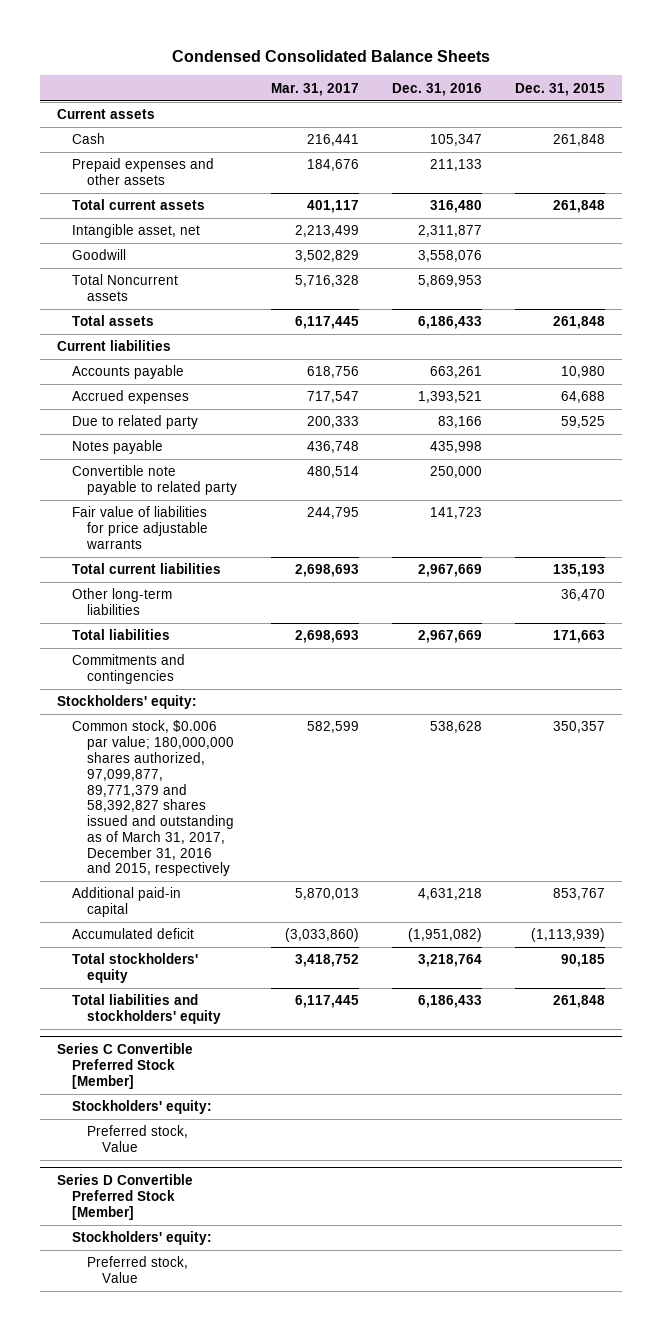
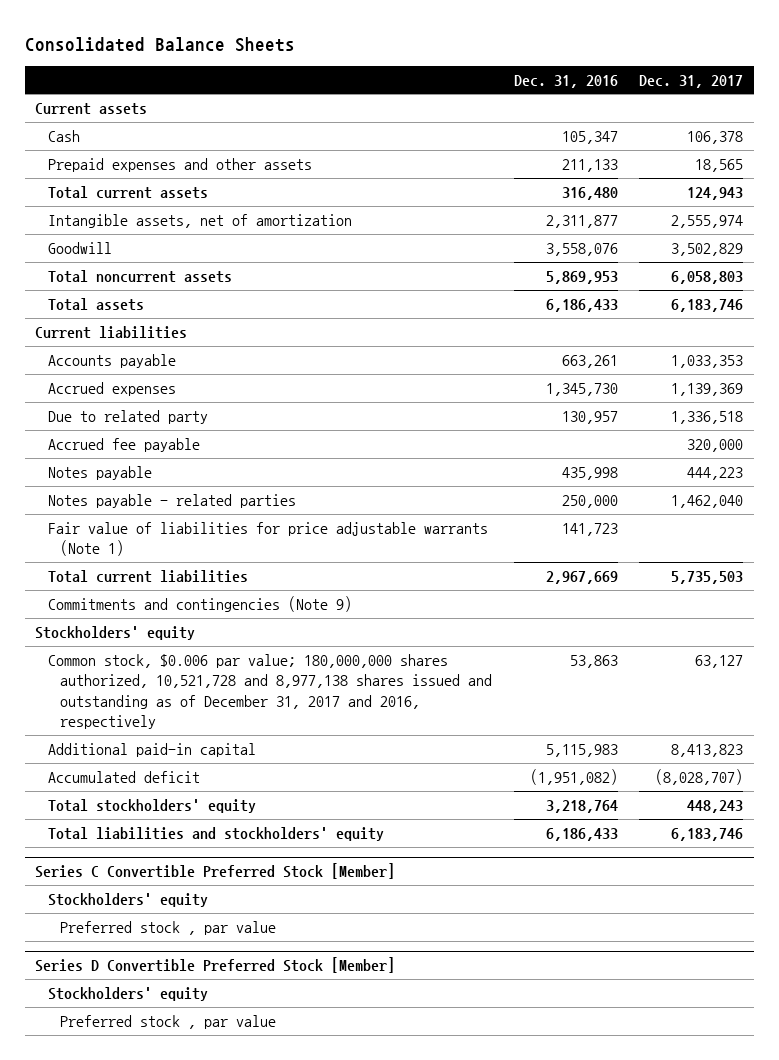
[172,49,491,62] Condensed Consolidated Balance Sheets -> [24,36,295,52] Consolidated Balance Sheets
[270,82,359,96] Mar. 31, 2017 -> none
[514,82,605,96] Dec. 31, 2015 -> none
none -> [639,74,744,88] Dec. 31, 2017
[72,224,201,239] Intangible asset, net -> [47,214,352,229] Intangible assets, net of amortization
[72,274,179,302] Total Noncurrent assets -> [47,270,232,284] Total noncurrent assets
[417,391,482,404] 1,393,521 -> [545,383,618,397] 1,345,730
[437,416,482,429] 83,166 -> [561,411,618,425] 130,957
none -> [47,438,200,453] Accrued fee payable
[72,465,238,496] Convertible note payable to related party -> none
none -> [47,494,296,509] Notes payable - related parties
[72,506,209,549] Fair value of liabilities for price adjustable warrants -> [47,522,488,557] Fair value of liabilities for price adjustable warrants (Note 1)
[72,588,173,616] Other long-term liabilities -> none
[72,629,171,641] Total liabilities -> none
[72,654,186,685] Commitments and contingencies -> [47,596,352,613] Commitments and contingencies (Note 9)
[57,695,198,710] Stockholders' equity: -> [35,626,196,641] Stockholders' equity
[72,720,235,877] Common stock, $0.006 par value; 180,000,000 shares authorized, 97,099,877, 89,771,379 and 58,392,827 shares issued and outstanding as of March 31, 2017, December 31, 2016 and 2015, respectively -> [47,654,493,729] Common stock, $0.006 par value; 180,000,000 shares authorized, 10,521,728 and 8,977,138 shares issued and outstanding as of December 31, 2017 and 2016, respectively
[429,721,482,734] 538,628 -> [569,655,618,669] 53,863
[417,888,482,901] 4,631,218 -> [545,744,618,758] 5,115,983
[72,1100,213,1115] Stockholders' equity: -> [47,893,208,908] Stockholders' equity
[87,1125,189,1153] Preferred stock, Value -> [60,921,277,936] Preferred stock , par value
[72,1231,213,1246] Stockholders' equity: -> [47,987,208,1002] Stockholders' equity
[87,1256,189,1284] Preferred stock, Value -> [60,1015,277,1030] Preferred stock , par value

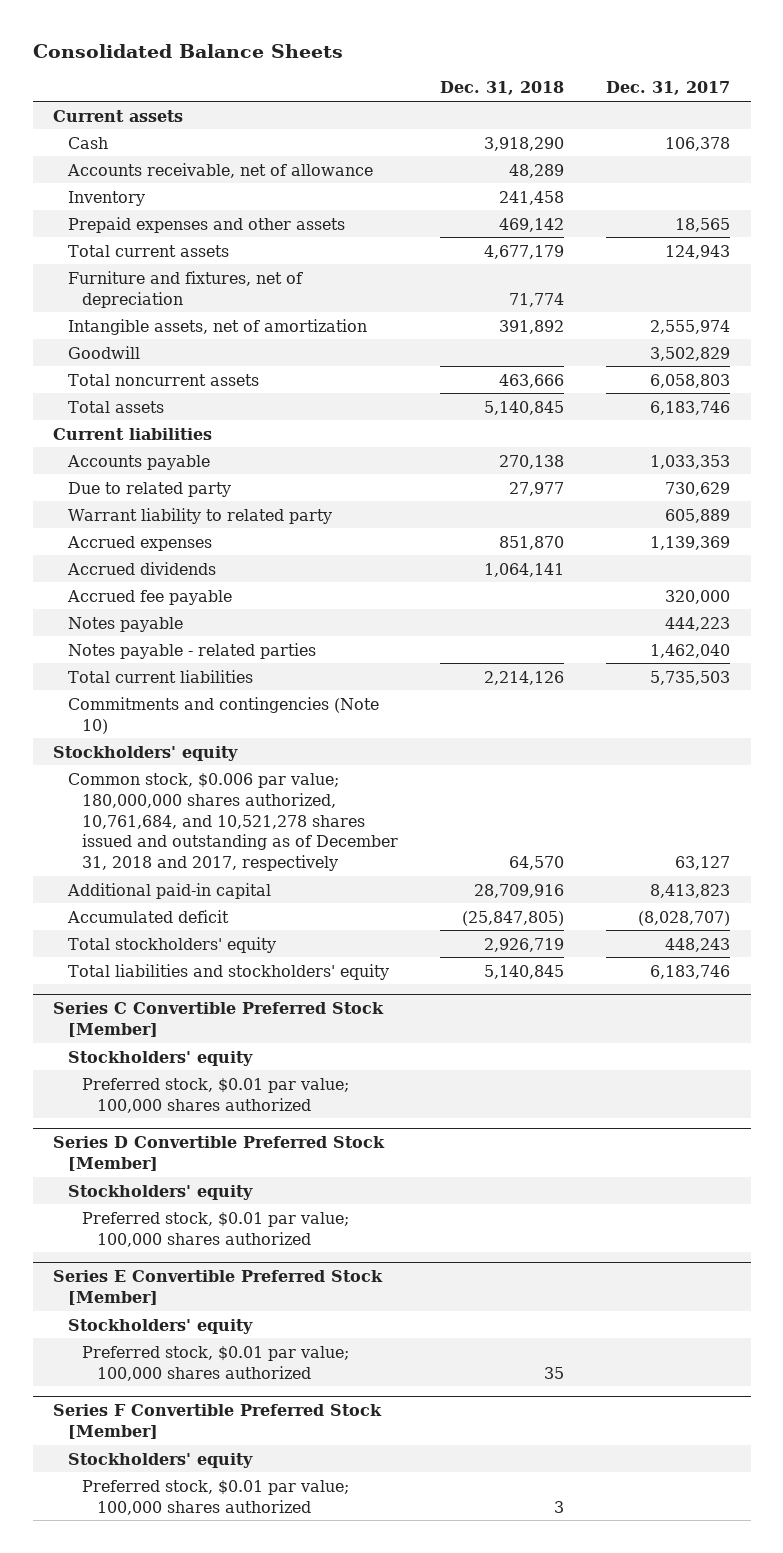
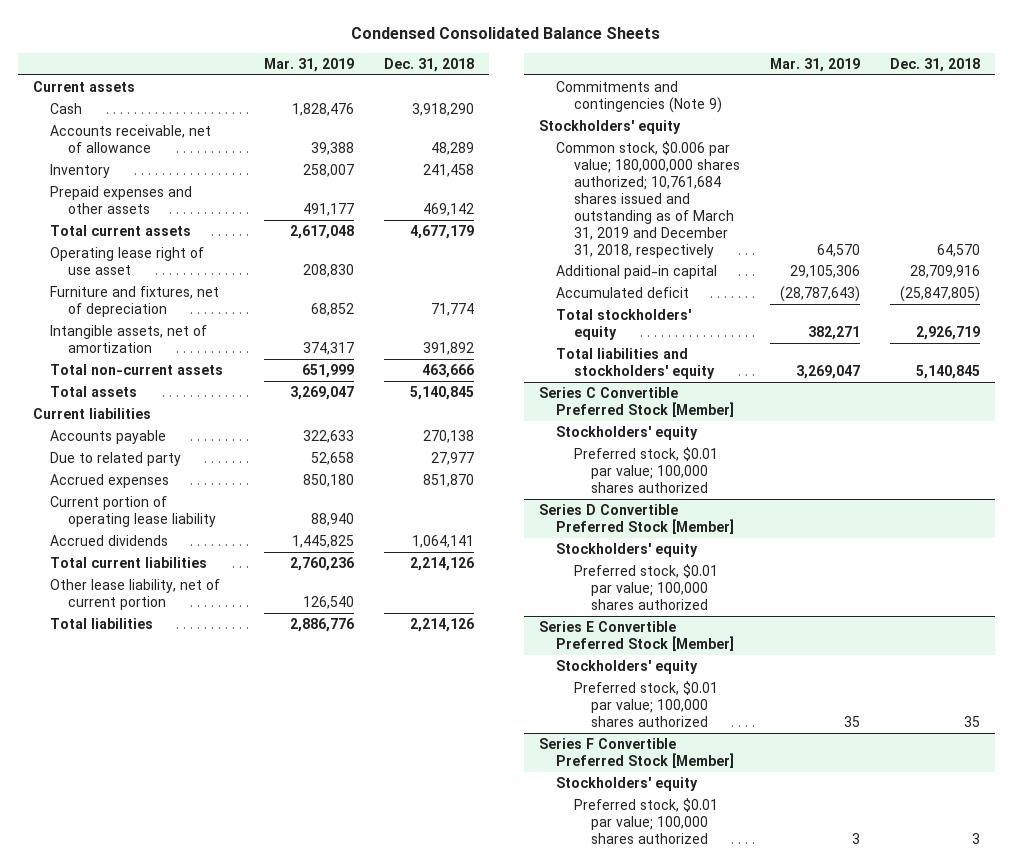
[32,43,343,58] Consolidated Balance Sheets -> [351,27,661,40] Condensed Consolidated Balance Sheets
[605,81,730,96] Dec. 31, 2017 -> none
none -> [264,57,355,72] Mar. 31, 2019
none -> [50,246,205,275] Operating lease right of use asset
[67,345,140,359] Goodwill -> none
[67,373,259,386] Total noncurrent assets -> [50,363,224,375] Total non-current assets
[67,507,332,524] Warrant liability to related party -> none
none -> [50,495,216,527] Current portion of operating lease liability
[66,589,232,605] Accrued fee payable -> none
[67,616,183,632] Notes payable -> none
[67,642,316,659] Notes payable - related parties -> none
none -> [50,578,221,610] Other lease liability, net of current portion
none -> [50,617,154,629] Total liabilities
[67,696,379,734] Commitments and contingencies (Note 10) -> [556,80,722,113] Commitments and contingencies (Note 9)
[67,772,399,872] Common stock, $0.006 par value; 180,000,000 shares authorized, 10,761,684, and 10,521,278 shares issued and outstanding as of December 31, 2018 and 2017, respectively -> [556,140,740,258] Common stock, $0.006 par value; 180,000,000 shares authorized; 10,761,684 shares issued and outstanding as of March 31, 2019 and December 31, 2018, respectively

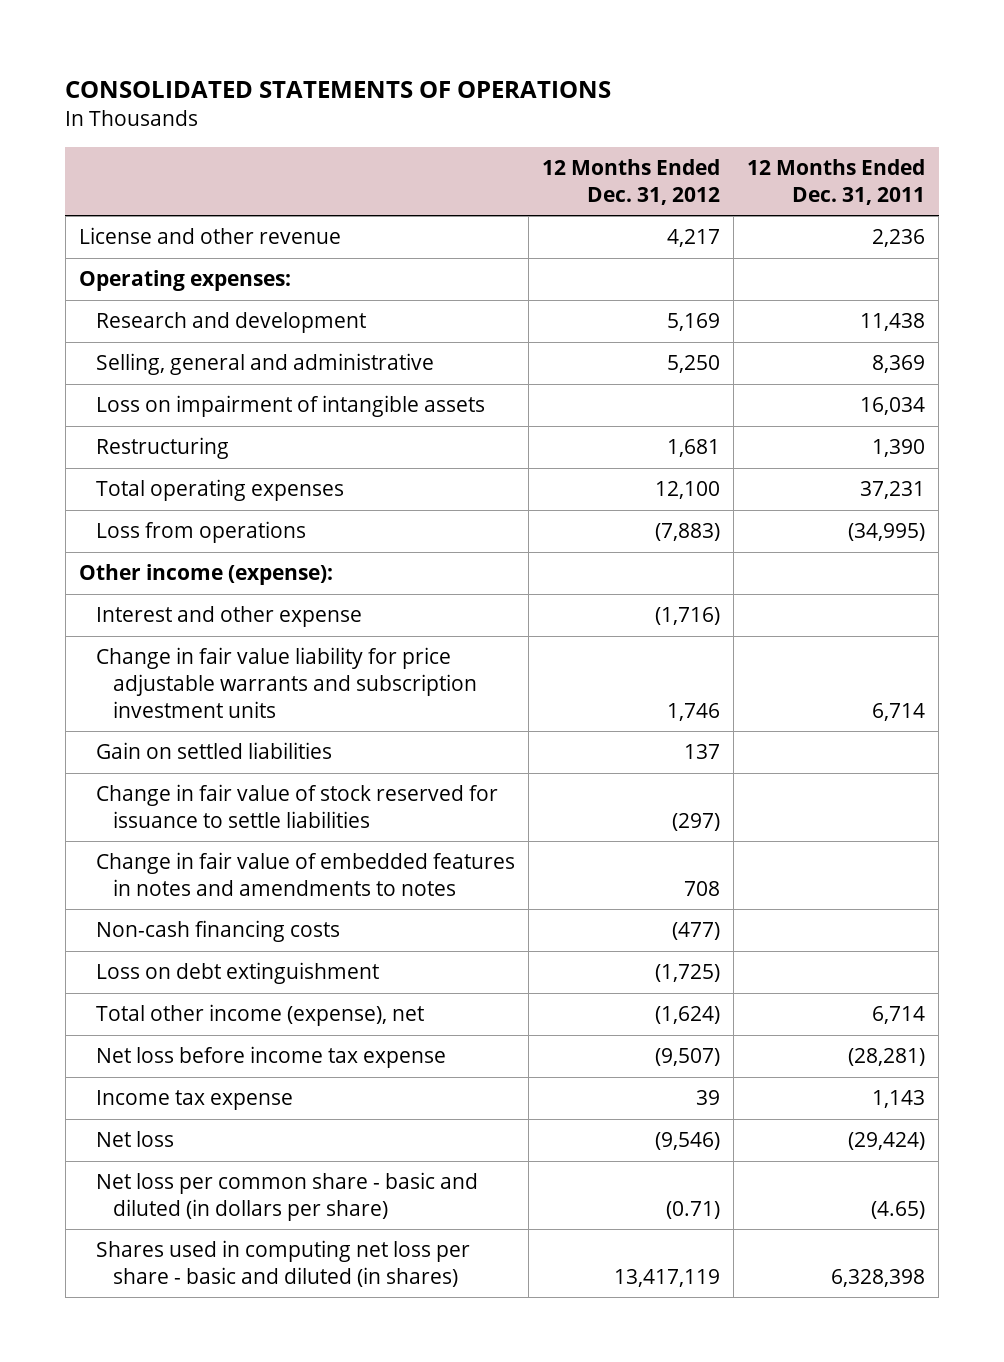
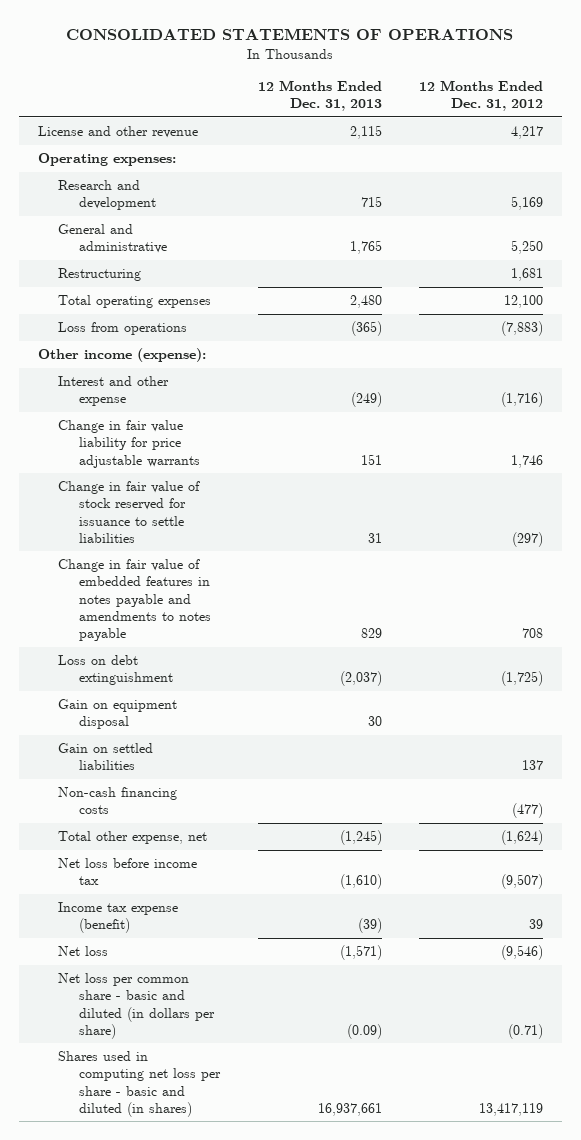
[747,159,926,205] 12 Months Ended Dec. 31, 2011 -> none
none -> [257,79,382,112] 12 Months Ended Dec. 31, 2013
[95,395,485,418] Loss on impairment of intangible assets -> none
[95,353,434,376] Selling, general and administrative -> [58,224,167,254] General and administrative
[95,647,478,718] Change in fair value liability for price adjustable warrants and subscription investment units -> [58,420,200,468] Change in fair value liability for price adjustable warrants
[95,852,515,897] Change in fair value of embedded features in notes and amendments to notes -> [58,559,211,641] Change in fair value of embedded features in notes payable and amendments to notes payable
none -> [58,699,178,730] Gain on equipment disposal
[95,742,332,760] Gain on settled liabilities -> [58,743,154,771] Gain on settled liabilities
[95,920,340,943] Non-cash financing costs -> [58,787,178,815] Non-cash financing costs
[95,1004,424,1027] Total other income (expense), net -> [58,831,208,845] Total other expense, net
[95,1046,446,1069] Net loss before income tax expense -> [58,858,198,886] Net loss before income tax
[95,1090,293,1111] Income tax expense -> [58,902,179,934] Income tax expense (benefit)

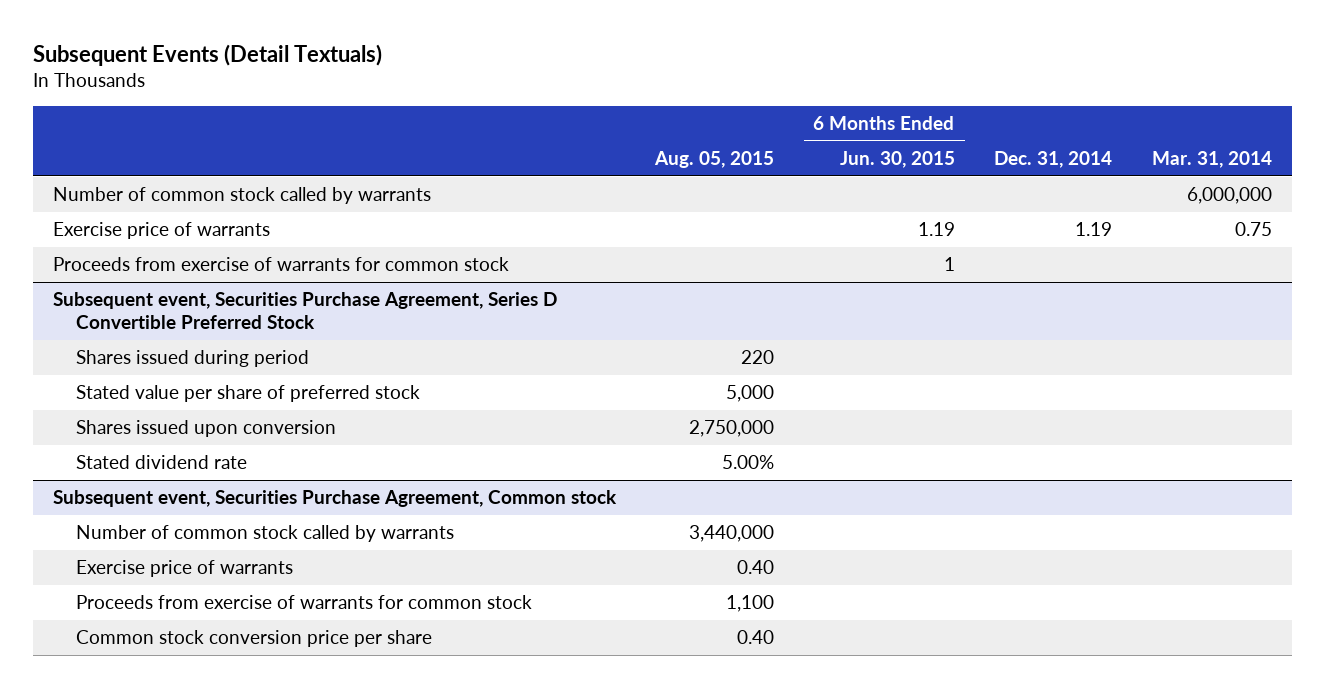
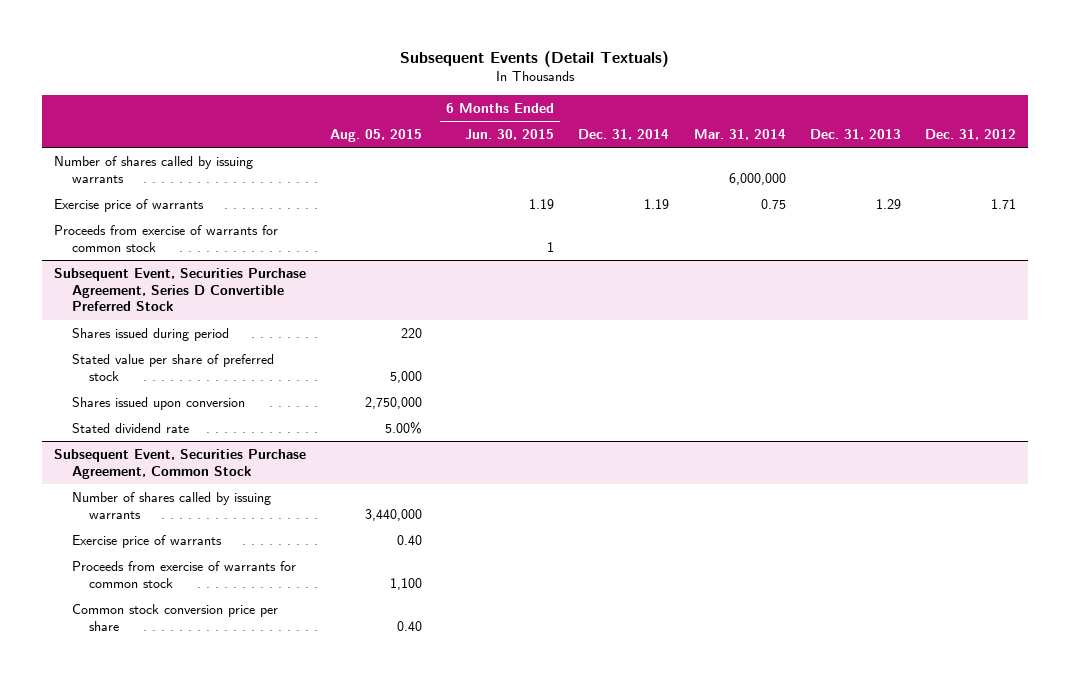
none -> [809,128,901,140] Dec. 31, 2013
none -> [924,128,1016,140] Dec. 31, 2012
[52,187,431,205] Number of common stock called by warrants -> [54,155,254,183] Number of shares called by issuing warrants
[52,292,557,330] Subsequent event, Securities Purchase Agreement, Series D Convertible Preferred Stock -> [54,267,307,312] Subsequent Event, Securities Purchase Agreement, Series D Convertible Preferred Stock
[52,490,617,508] Subsequent event, Securities Purchase Agreement, Common stock -> [54,448,307,479] Subsequent Event, Securities Purchase Agreement, Common Stock
[75,525,454,543] Number of common stock called by warrants -> [71,491,271,519] Number of shares called by issuing warrants

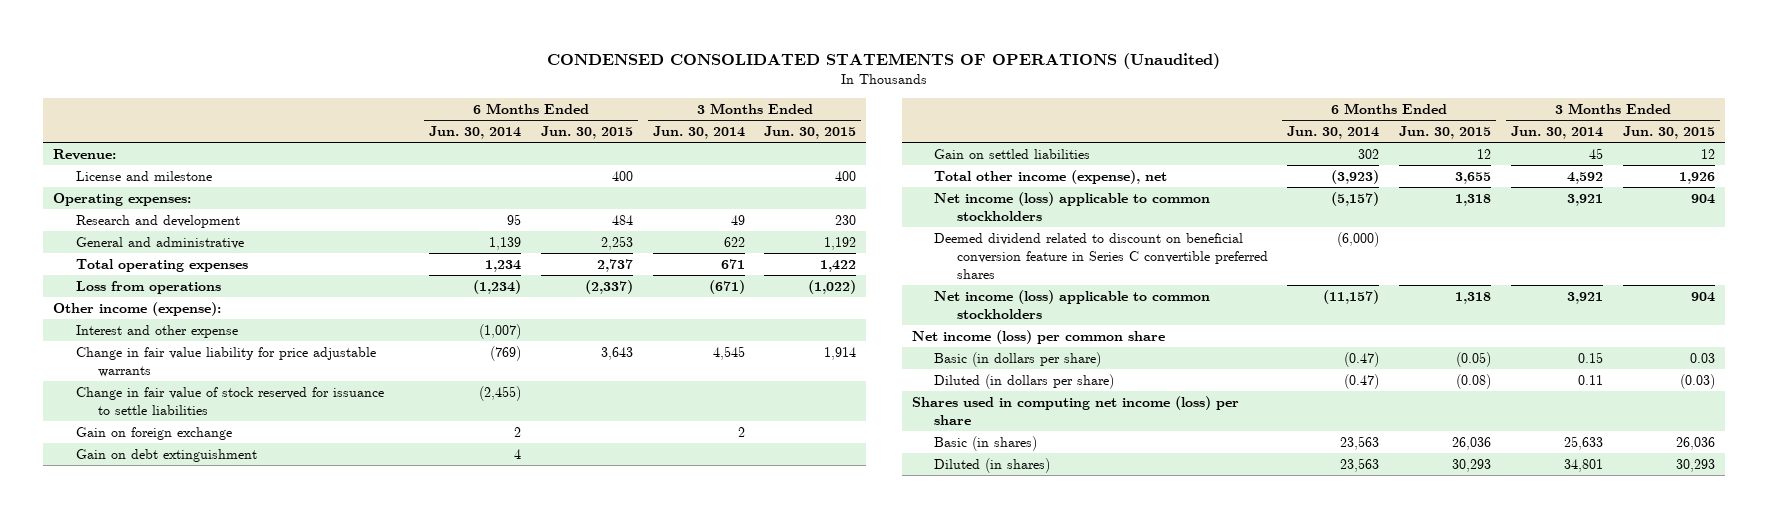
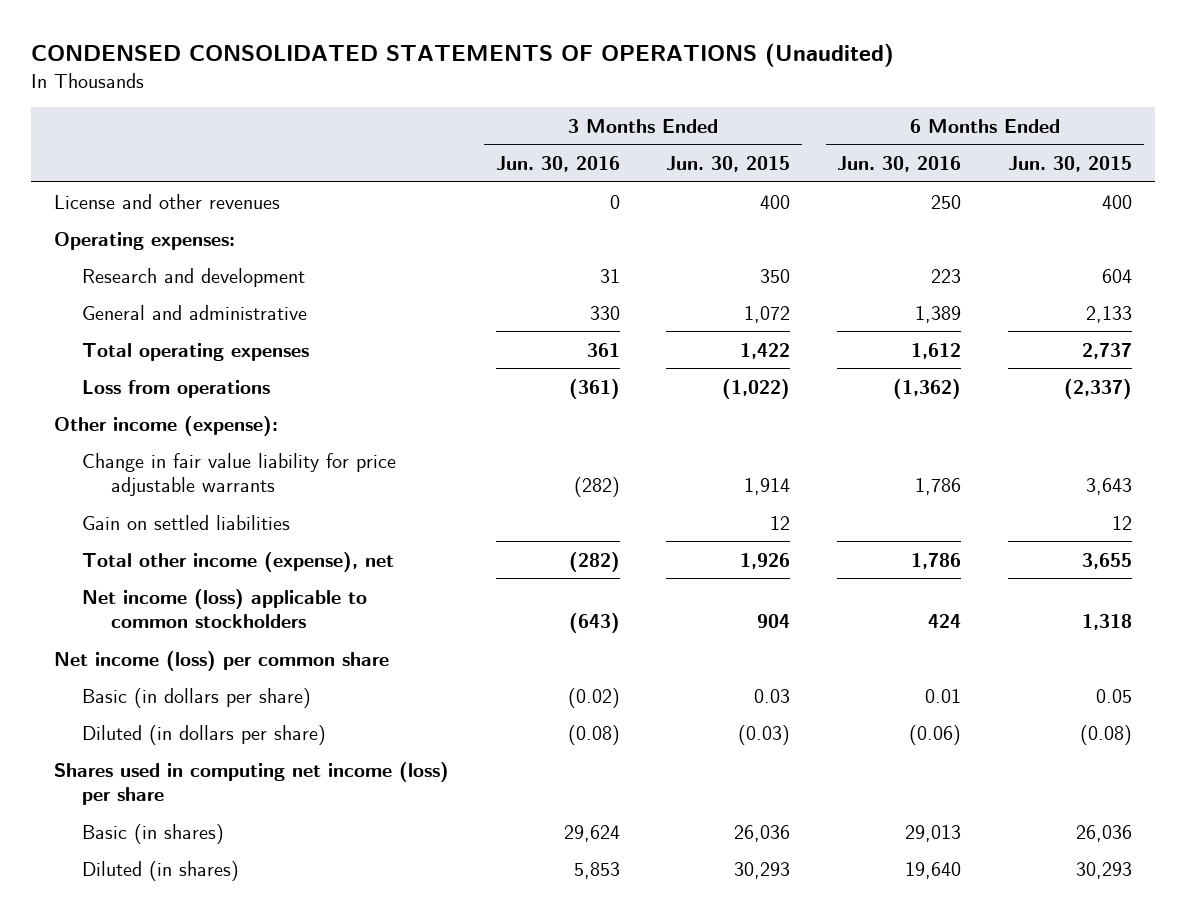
[428,126,521,140] Jun. 30, 2014 -> none
[652,126,745,140] Jun. 30, 2014 -> none
none -> [495,155,620,172] Jun. 30, 2016
none -> [837,155,962,172] Jun. 30, 2016
[53,148,117,160] Revenue: -> none
[75,170,212,181] License and milestone -> [54,193,281,209] License and other revenues
[611,214,633,225] 484 -> [1101,268,1132,283] 604
[835,214,857,225] 230 -> [760,268,791,283] 350
[600,235,633,250] 2,253 -> [1085,305,1132,323] 2,133
[824,236,857,250] 1,192 -> [744,305,791,323] 1,072
[75,324,238,338] Interest and other expense -> none
[75,386,384,416] Change in fair value of stock reserved for issuance to settle liabilities -> none
[75,426,232,440] Gain on foreign exchange -> none
[75,448,257,462] Gain on debt extinguishment -> none
[934,232,1268,280] Deemed dividend related to discount on beneficial conversion feature in Series C convertible preferred shares -> none
[934,289,1211,320] Net income (loss) applicable to common stockholders -> none
[1456,351,1492,367] (0.05) -> [1095,688,1132,703] 0.05

